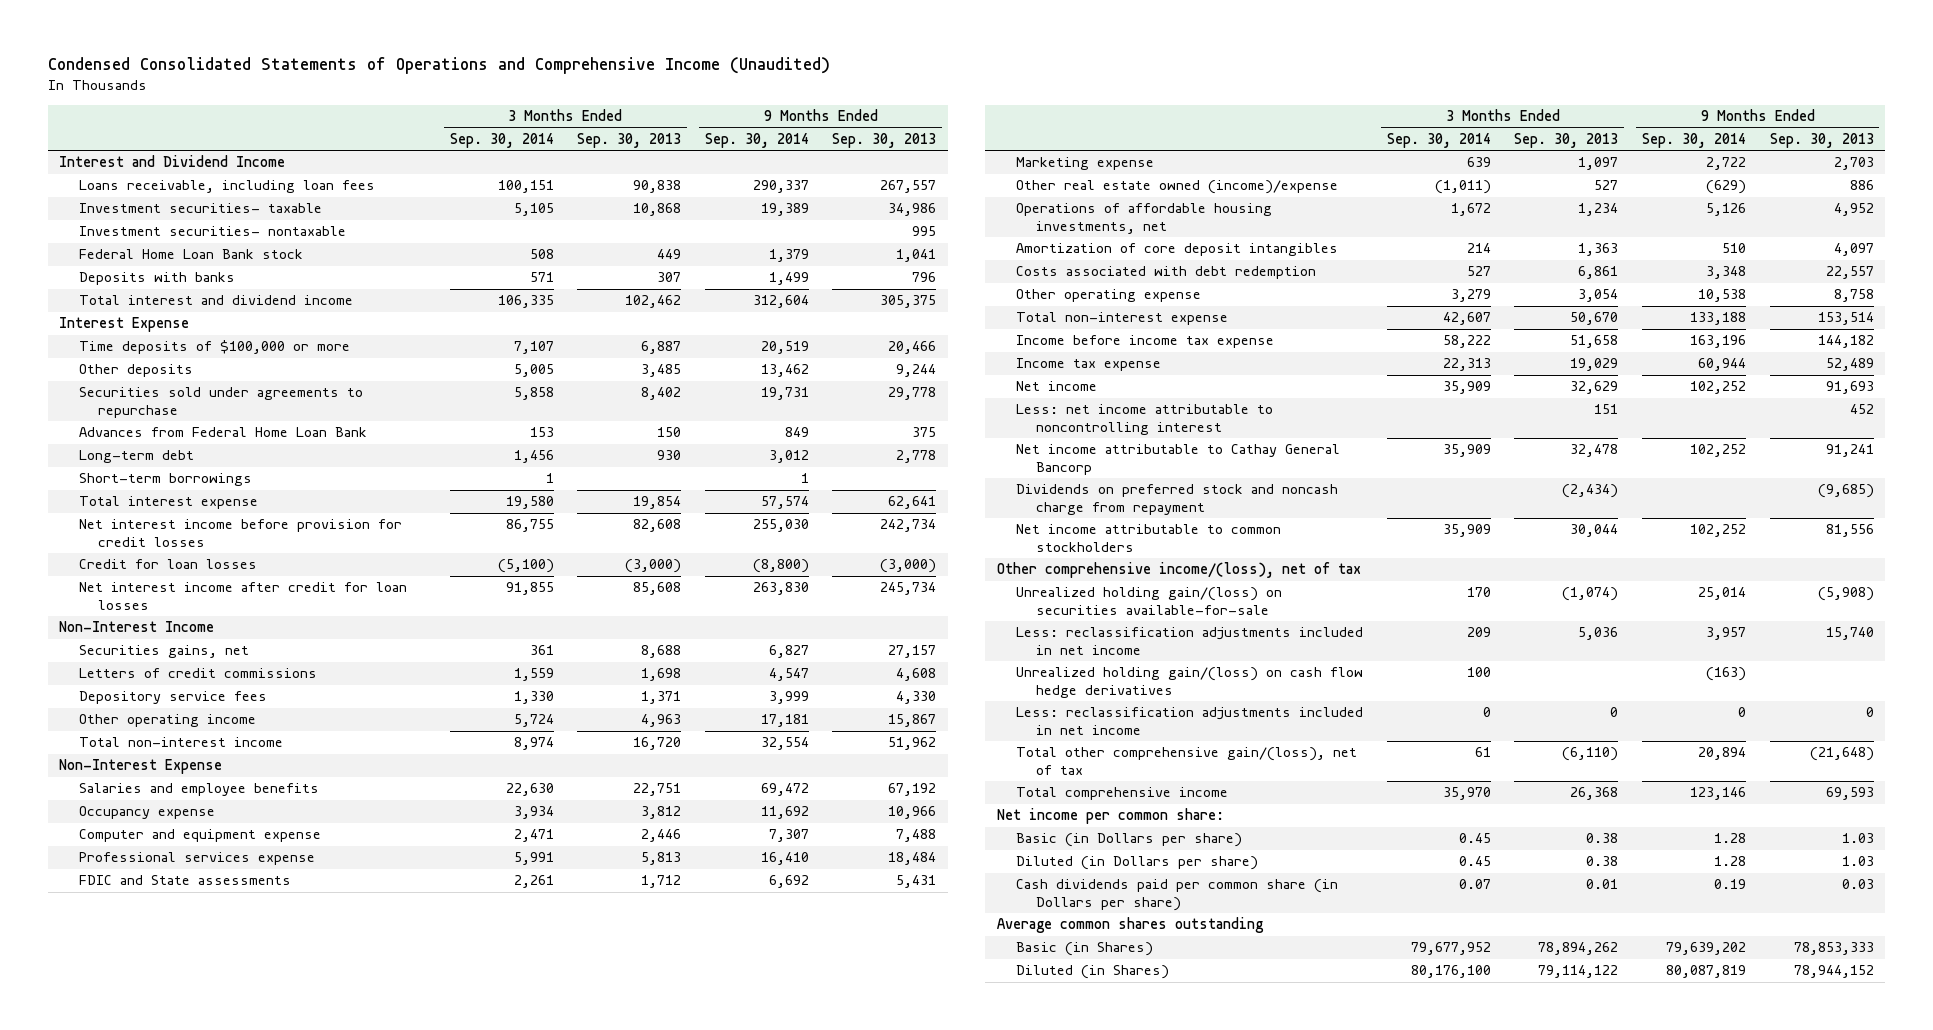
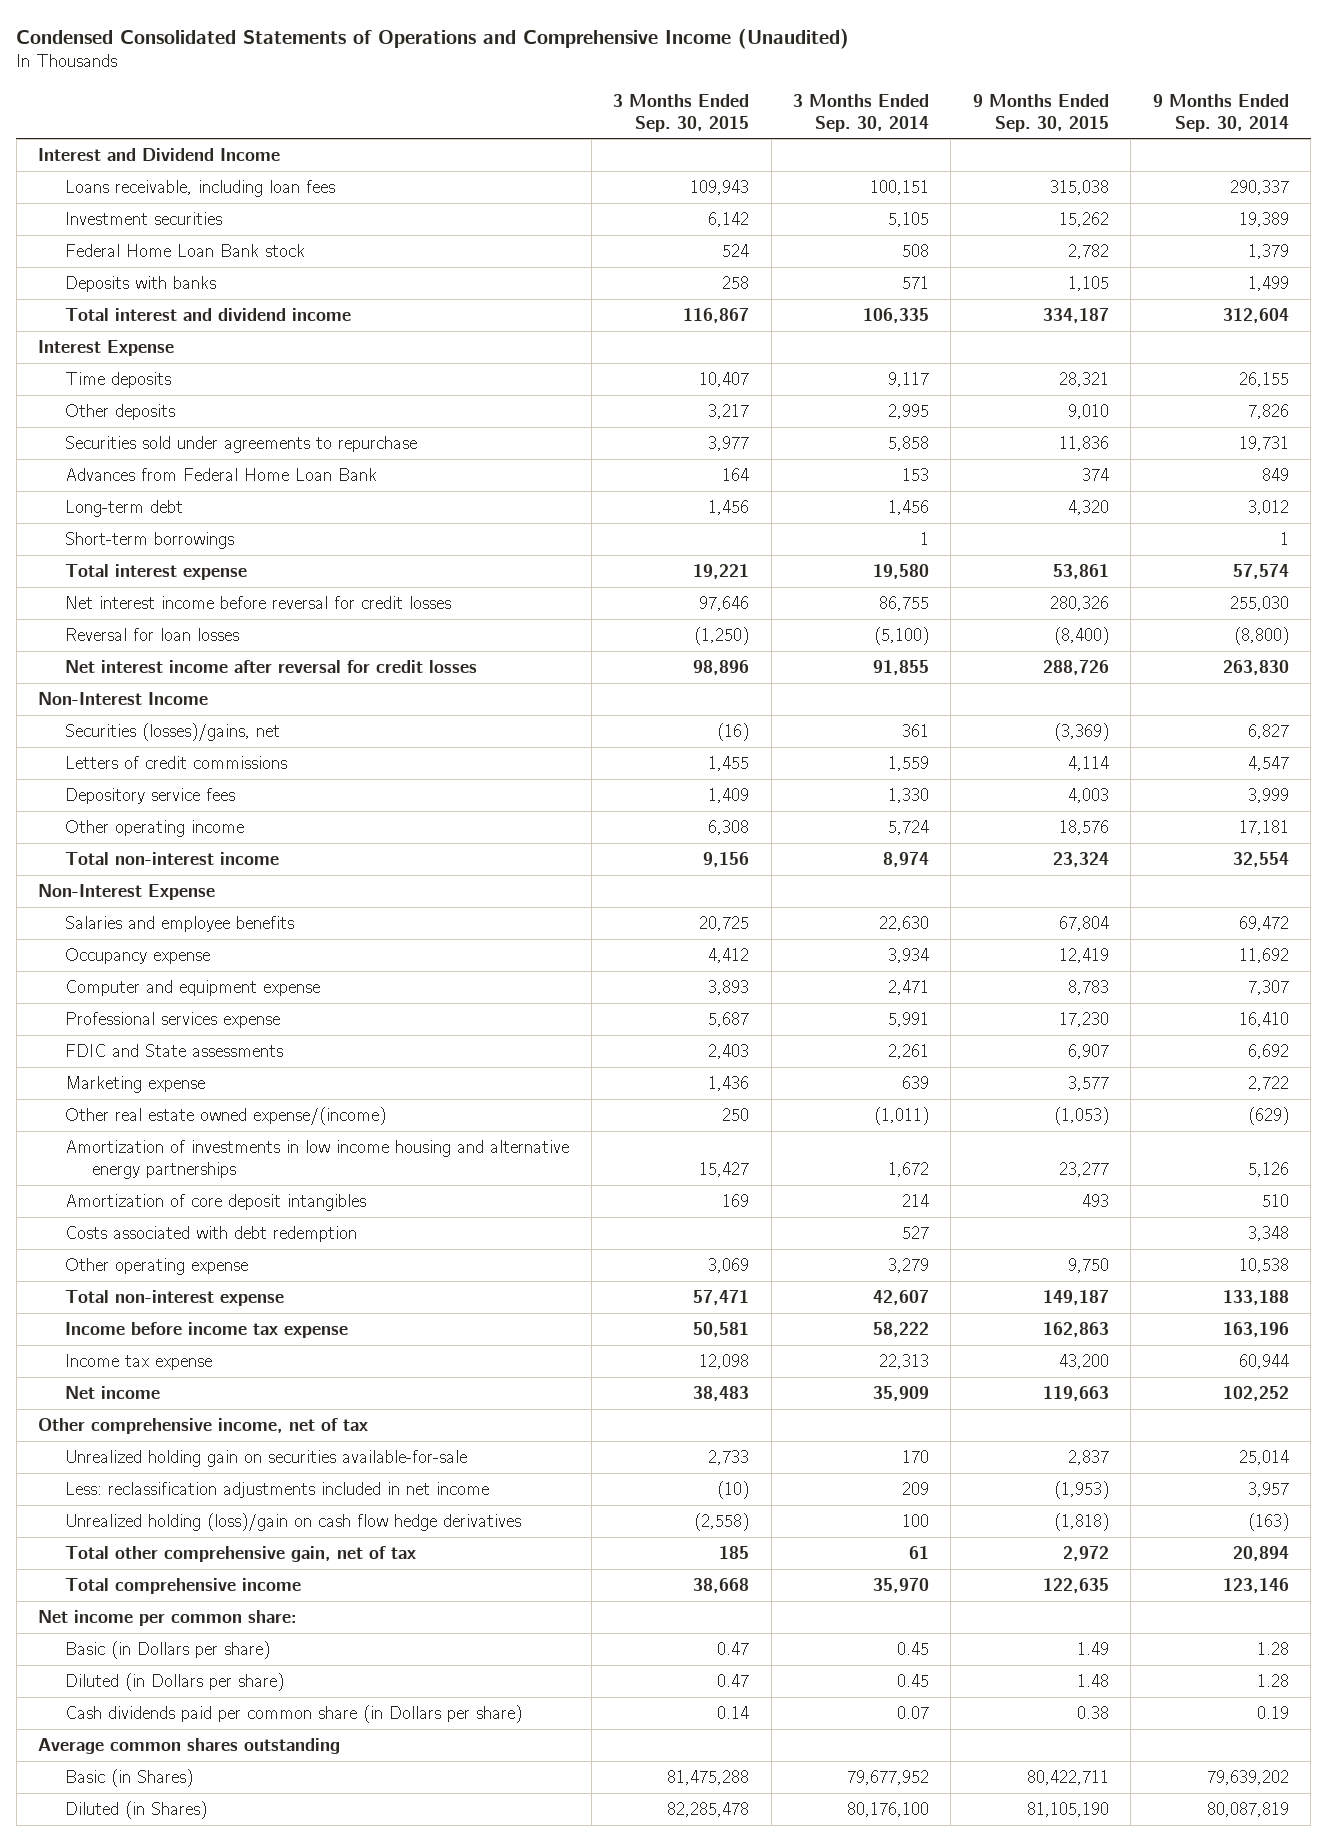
[577,133,682,149] Sep. 30, 2013 -> none
[832,133,937,149] Sep. 30, 2013 -> none
none -> [613,93,750,132] 3 Months Ended Sep. 30, 2015
none -> [972,93,1109,132] 9 Months Ended Sep. 30, 2015
[78,226,346,237] Investment securities- nontaxable -> none
[78,203,322,214] Investment securities- taxable -> [65,211,223,225] Investment securities
[78,340,350,355] Time deposits of $100,000 or more -> none
none -> [65,371,172,388] Time deposits
[513,364,554,378] 5,005 -> [887,403,929,419] 2,995
[760,364,809,378] 13,462 -> [1247,403,1289,419] 7,826
[78,519,402,548] Net interest income before provision for credit losses -> [65,595,452,609] Net interest income before reversal for credit losses
[78,559,257,570] Credit for loan losses -> [65,627,240,641] Reversal for loan losses
[78,582,407,611] Net interest income after credit for loan losses -> [65,659,478,673] Net interest income after reversal for credit losses
[78,645,249,659] Securities gains, net -> [65,722,281,741] Securities (losses)/gains, net
[1016,180,1339,195] Other real estate owned (income)/expense -> [65,1106,387,1125] Other real estate owned expense/(income)
[1016,203,1273,235] Operations of affordable housing investments, net -> [65,1139,570,1179] Amortization of investments in low income housing and alternative energy partnerships
[1016,404,1274,436] Less: net income attributable to noncontrolling interest -> none
[1016,444,1341,476] Net income attributable to Cathay General Bancorp -> none
[1016,484,1339,516] Dividends on preferred stock and noncash charge from repayment -> none
[1016,524,1282,553] Net income attributable to common stockholders -> none
[996,562,1361,579] Other comprehensive income/(loss), net of tax -> [38,1417,369,1434] Other comprehensive income, net of tax
[1016,587,1283,616] Unrealized holding gain/(loss) on securities available-for-sale -> [65,1449,468,1467] Unrealized holding gain on securities available-for-sale
[1016,707,1364,736] Less: reclassification adjustments included in net income -> none
[1016,667,1364,699] Unrealized holding gain/(loss) on cash flow hedge derivatives -> [65,1512,522,1531] Unrealized holding (loss)/gain on cash flow hedge derivatives
[1016,747,1358,776] Total other comprehensive gain/(loss), net of tax -> [65,1545,417,1562] Total other comprehensive gain, net of tax

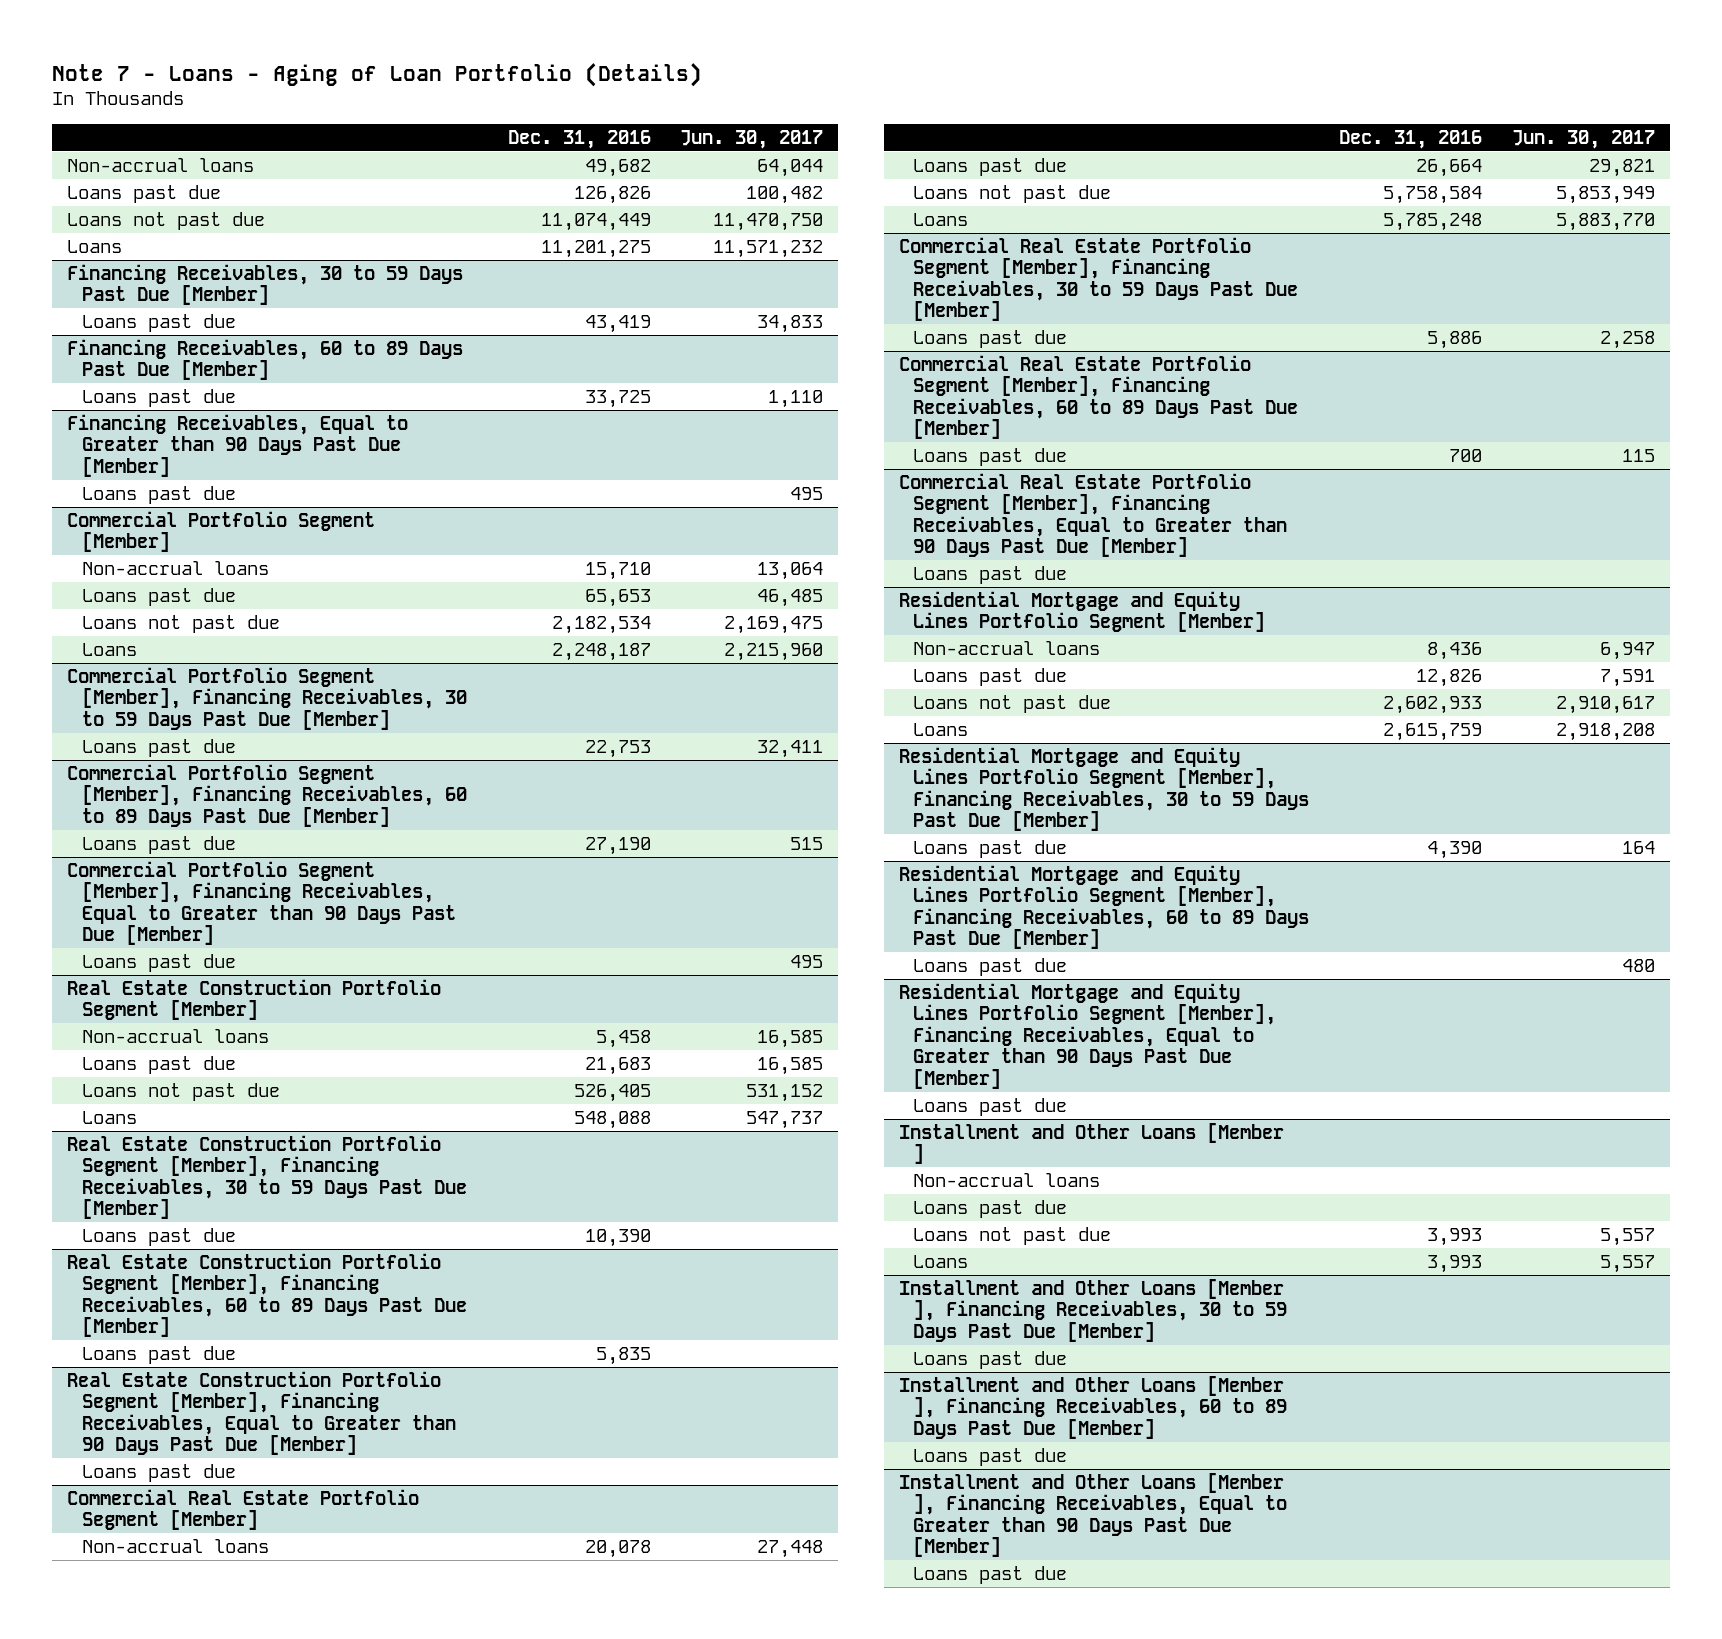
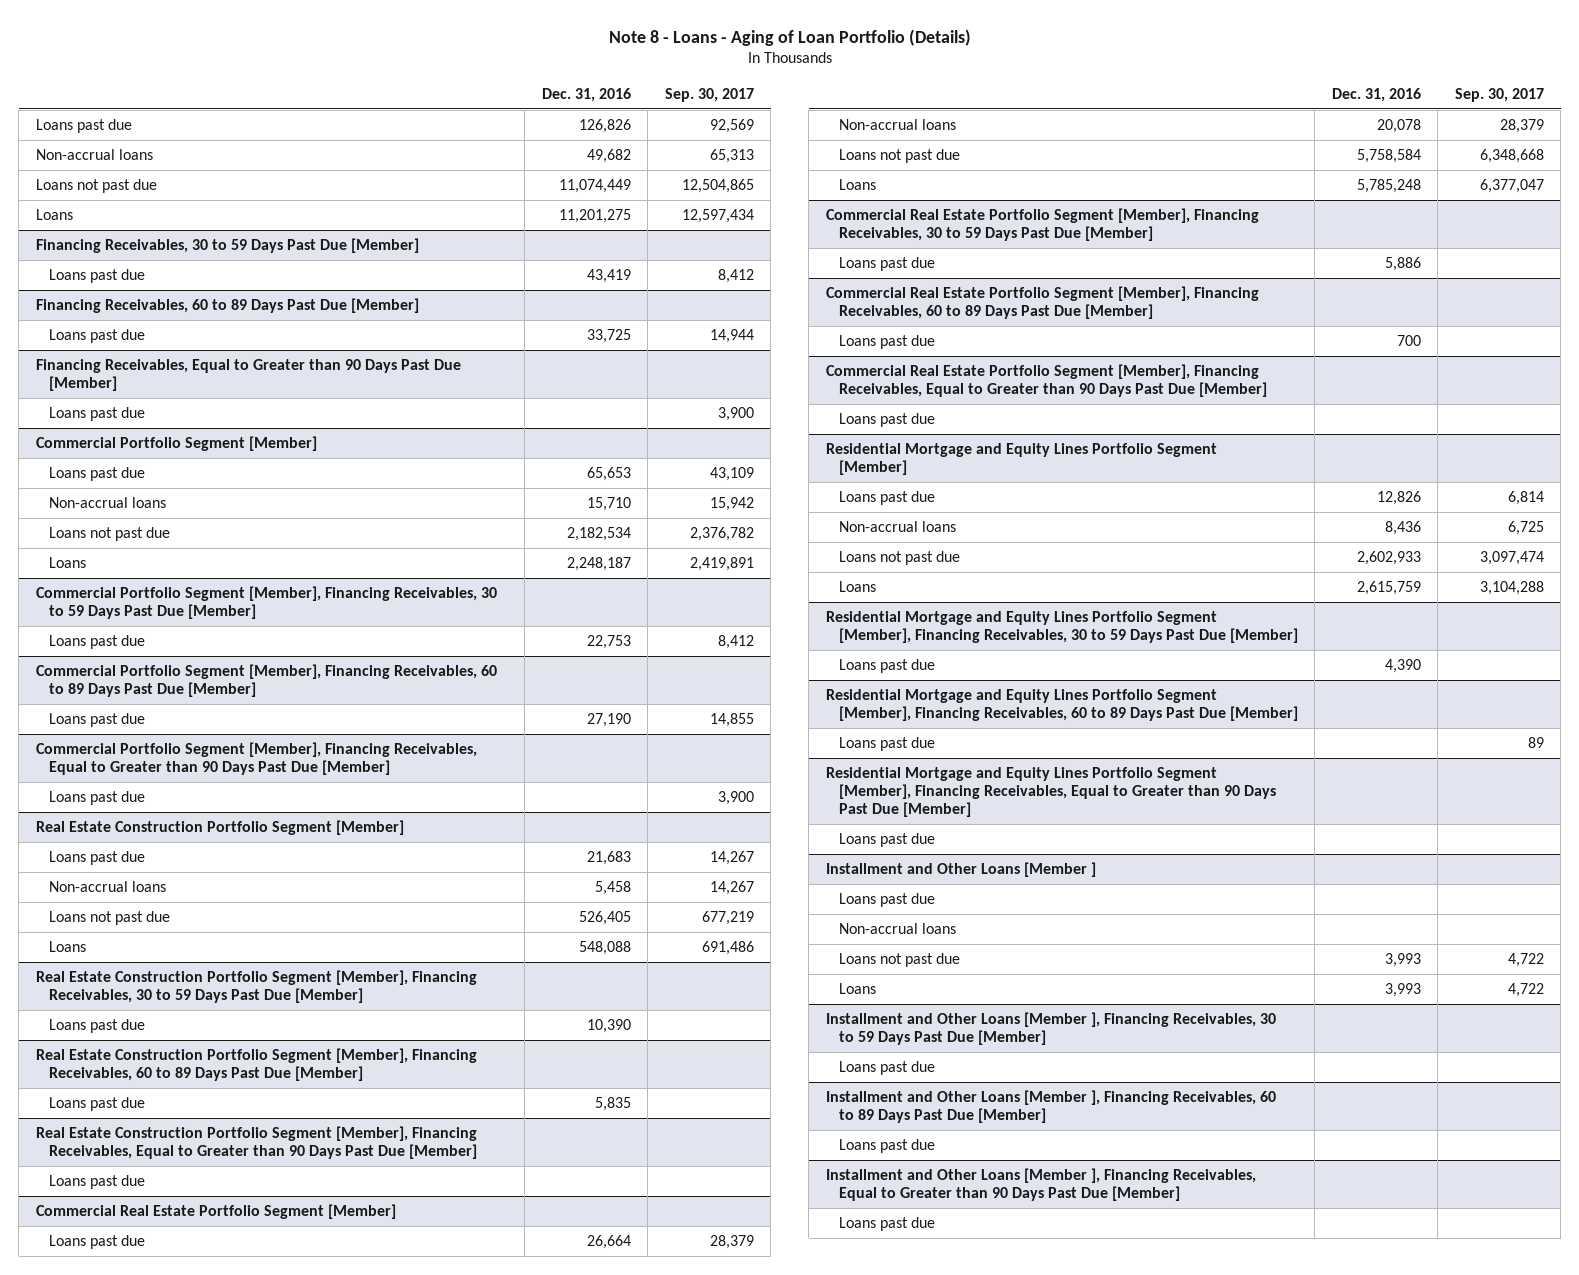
[52,62,703,87] Note 7 - Loans - Aging of Loan Portfolio (Details) -> [608,28,971,46] Note 8 - Loans - Aging of Loan Portfolio (Details)
[680,129,824,149] Jun. 30, 2017 -> none
none -> [664,87,754,102] Sep. 30, 2017
[67,157,255,172] Non-accrual loans -> [35,149,153,161] Non-accrual loans
[81,560,269,575] Non-accrual loans -> [48,497,166,509] Non-accrual loans
[81,1028,269,1043] Non-accrual loans -> [48,881,166,893] Non-accrual loans
[81,1538,269,1553] Non-accrual loans -> [838,119,956,131] Non-accrual loans
[913,640,1101,655] Non-accrual loans -> [838,521,956,533] Non-accrual loans
[913,1172,1101,1187] Non-accrual loans -> [838,923,956,935] Non-accrual loans

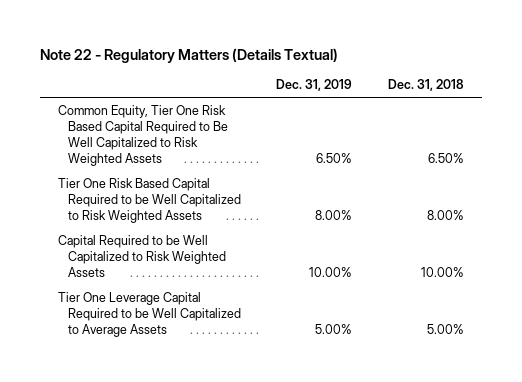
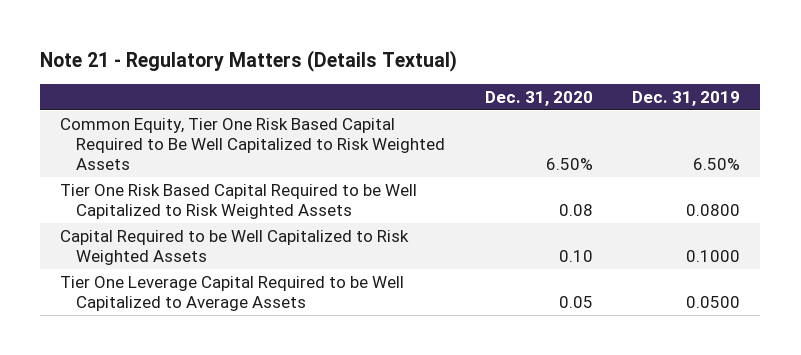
[40,47,339,63] Note 22 - Regulatory Matters (Details Textual) -> [40,49,458,72] Note 21 - Regulatory Matters (Details Textual)
[388,79,465,92] Dec. 31, 2018 -> none
none -> [484,90,593,106] Dec. 31, 2020
[315,210,353,221] 8.00% -> [686,203,741,216] 0.0800
[309,267,353,278] 10.00% -> [686,249,741,262] 0.1000
[315,324,353,335] 5.00% -> [686,295,741,308] 0.0500

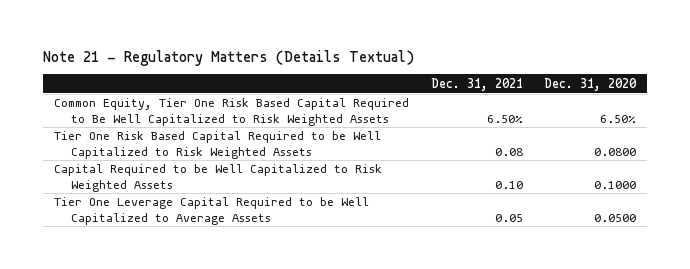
[632,90,741,106] Dec. 31, 2019 -> none
none -> [430,77,523,91] Dec. 31, 2021
[558,203,593,216] 0.08 -> [594,147,637,156] 0.0800
[558,249,593,262] 0.10 -> [594,180,637,189] 0.1000
[558,295,593,308] 0.05 -> [594,213,637,222] 0.0500

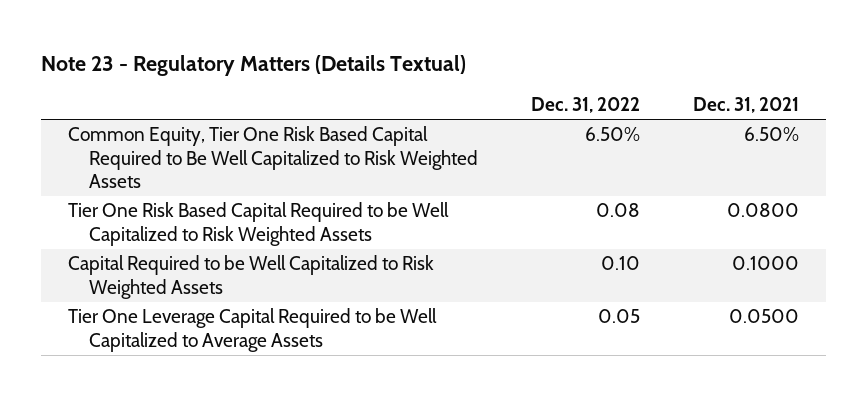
[42,49,414,66] Note 21 - Regulatory Matters (Details Textual) -> [41,54,467,76] Note 23 - Regulatory Matters (Details Textual)
[544,77,638,91] Dec. 31, 2020 -> none
none -> [531,96,641,113] Dec. 31, 2022
[494,147,523,156] 0.08 -> [727,203,800,218] 0.0800
[494,180,523,189] 0.10 -> [732,256,800,271] 0.1000
[494,213,523,222] 0.05 -> [729,309,800,324] 0.0500

